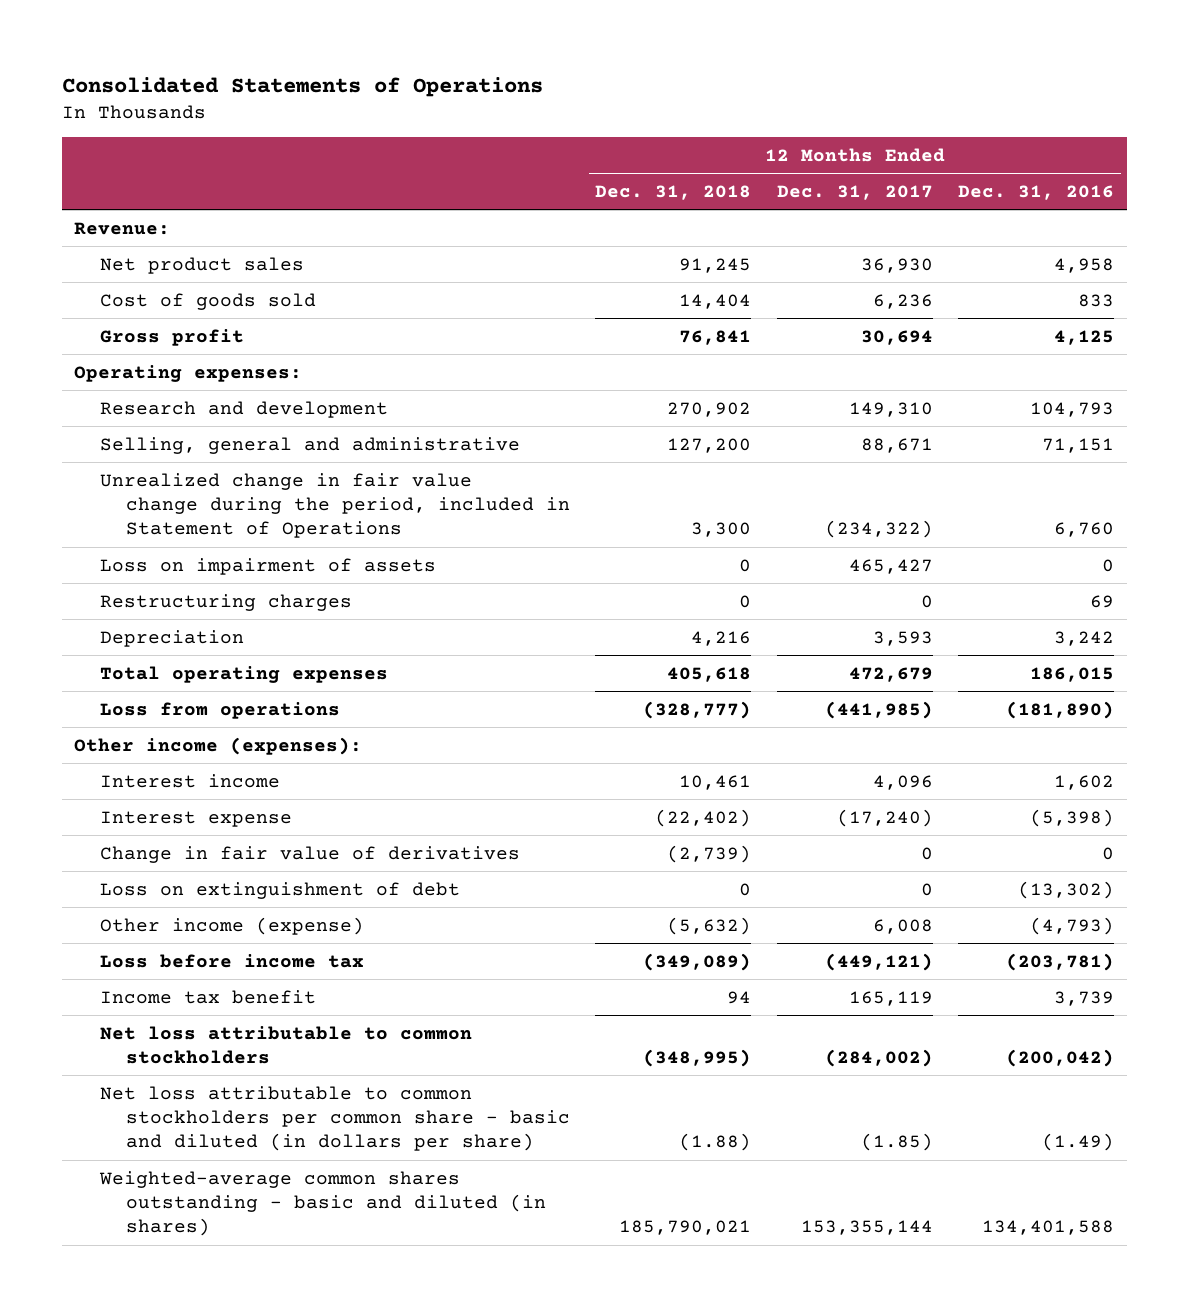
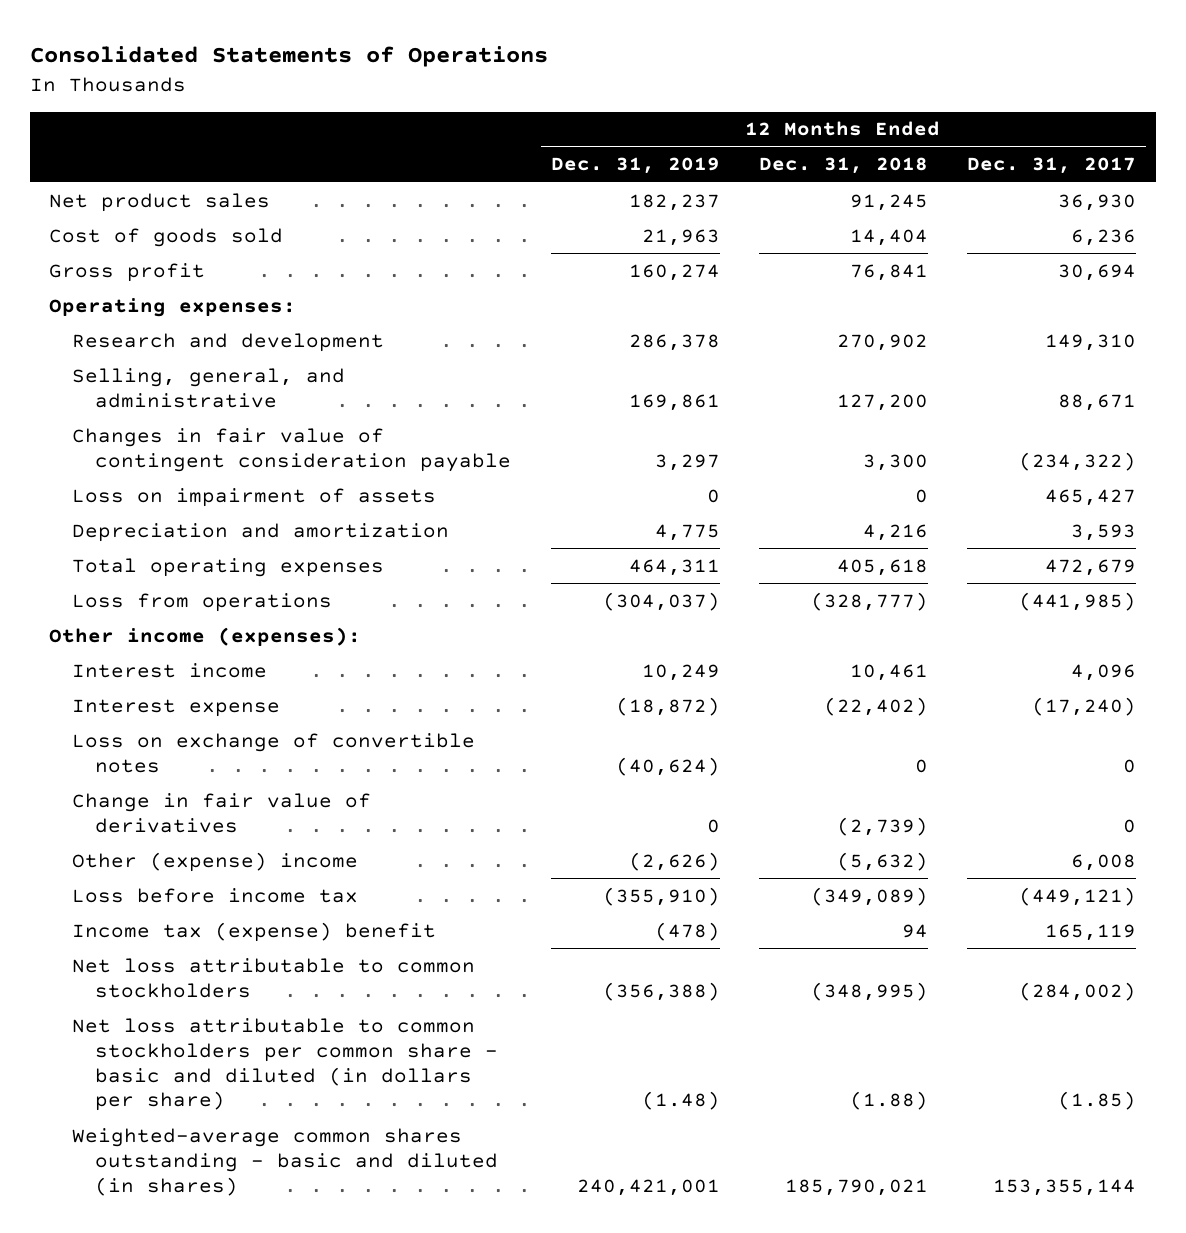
[958,185,1115,201] Dec. 31, 2016 -> none
none -> [550,157,720,175] Dec. 31, 2019
[74,221,171,235] Revenue: -> none
[100,436,521,454] Selling, general and administrative -> [72,367,346,408] Selling, general, and administrative
[100,472,570,539] Unrealized change in fair value change during the period, included in Statement of Operations -> [72,427,512,472] Changes in fair value of contingent consideration payable
[100,593,353,611] Restructuring charges -> none
[100,629,245,647] Depreciation -> [72,522,450,542] Depreciation and amortization
none -> [72,732,476,773] Loss on exchange of convertible notes
[100,881,461,899] Loss on extinguishment of debt -> none
[100,916,365,935] Other income (expense) -> [72,851,359,872] Other (expense) income
[100,989,317,1004] Income tax benefit -> [72,921,437,942] Income tax (expense) benefit

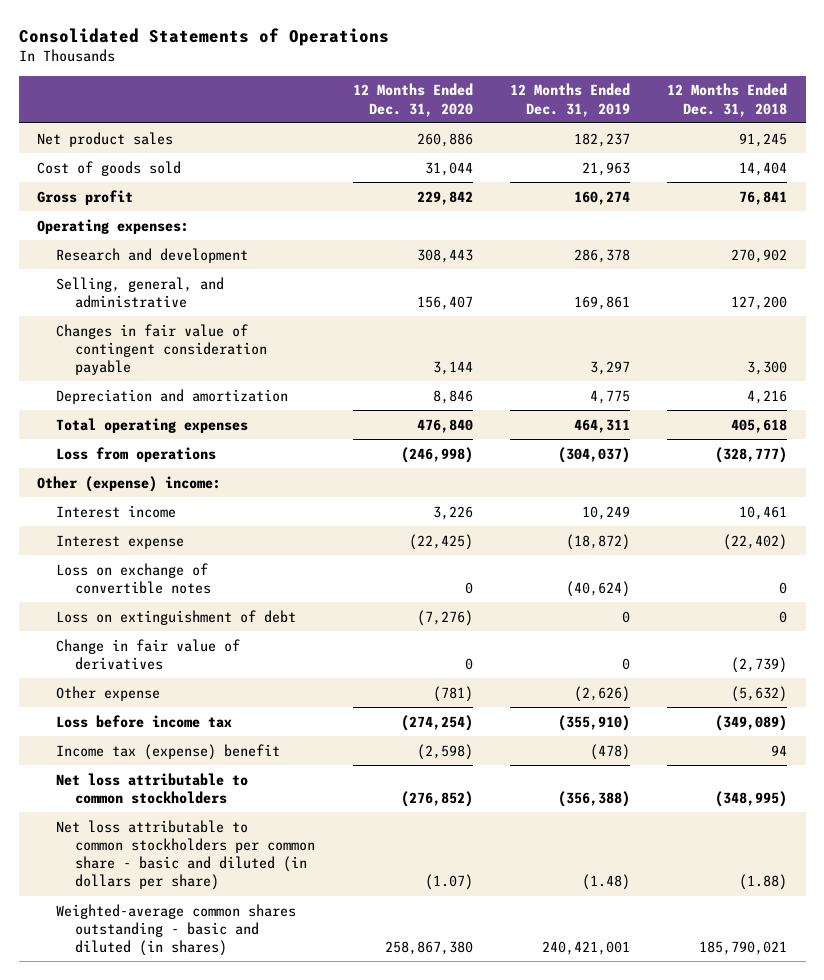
[967,157,1137,175] Dec. 31, 2017 -> none
none -> [352,83,473,117] 12 Months Ended Dec. 31, 2020
[72,487,437,507] Loss on impairment of assets -> none
[49,626,362,646] Other income (expenses): -> [37,475,222,492] Other (expense) income:
none -> [56,609,297,625] Loss on extinguishment of debt
[72,851,359,872] Other (expense) income -> [56,685,161,701] Other expense

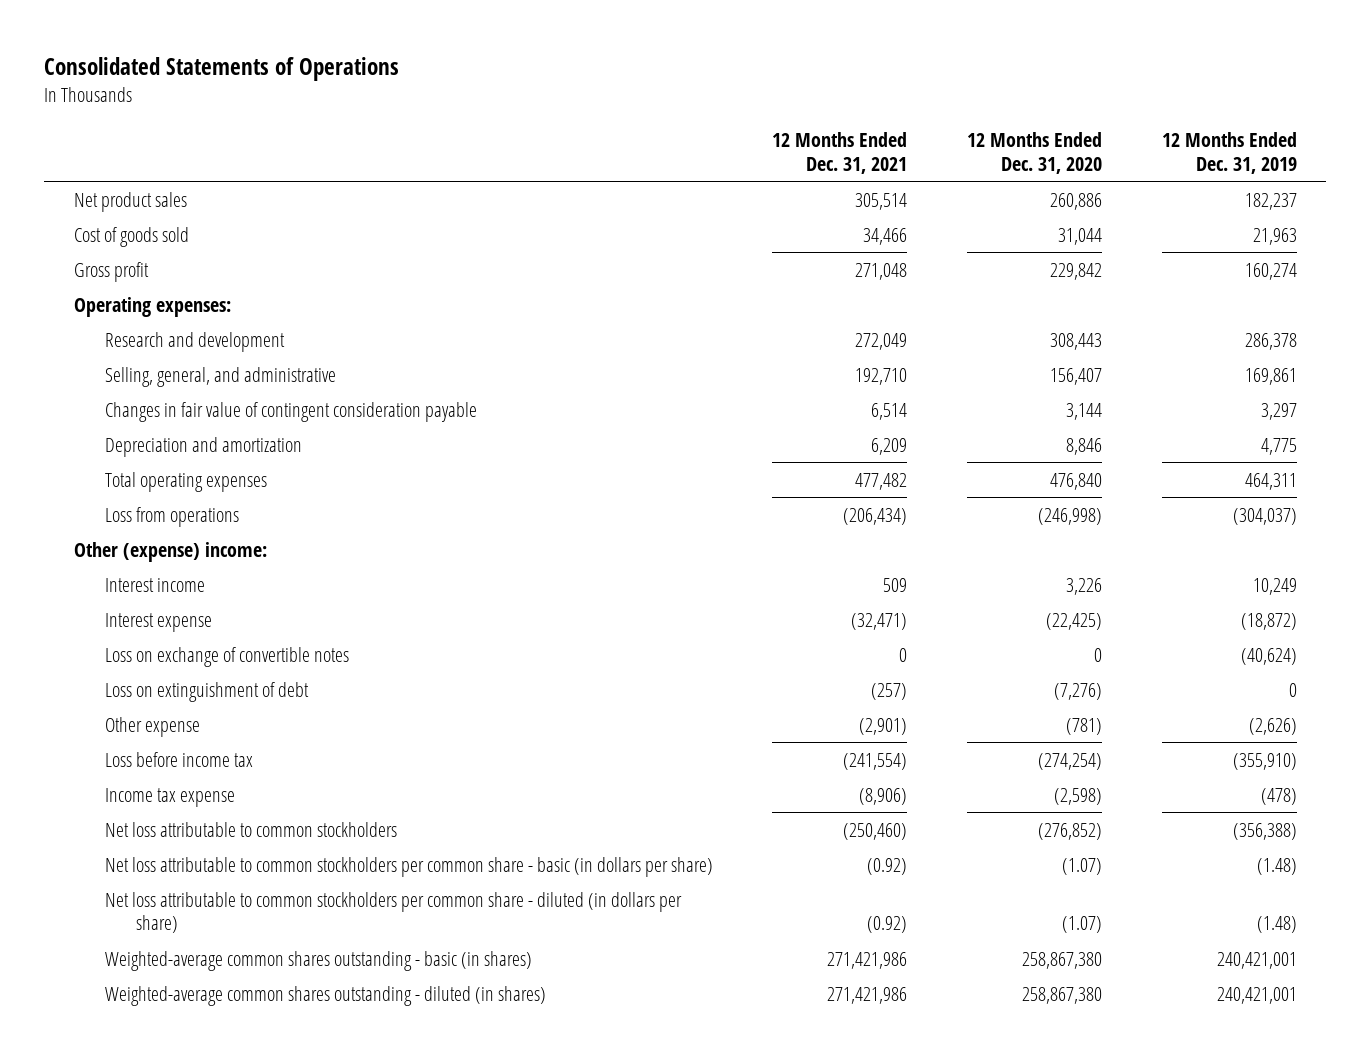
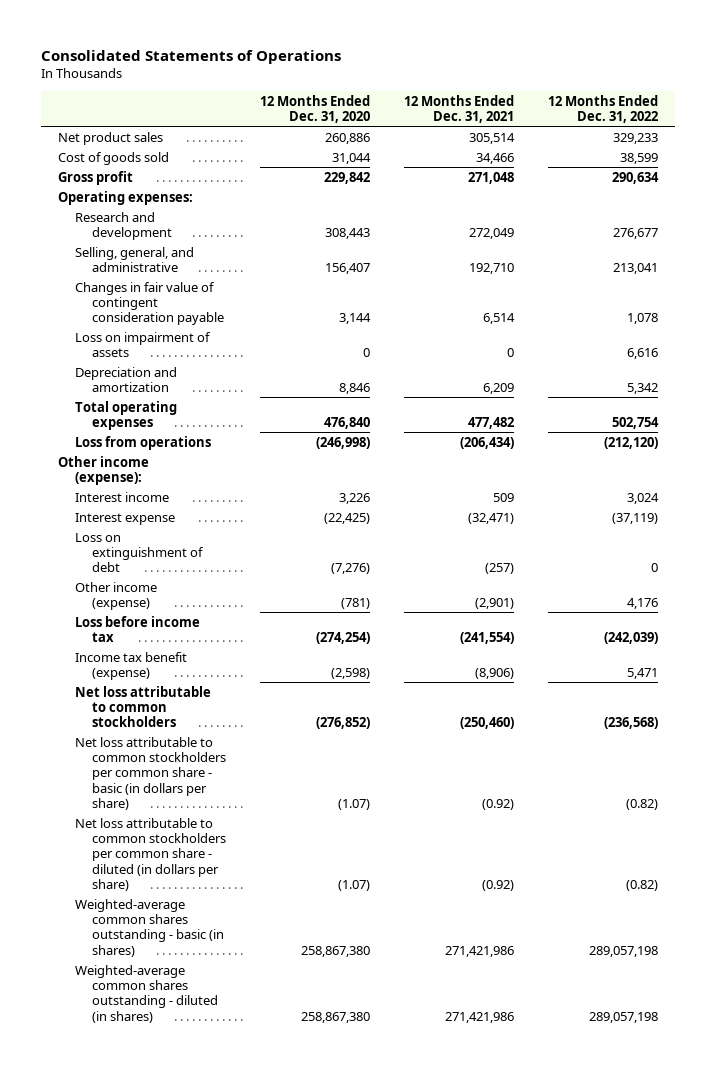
[1161,132,1297,174] 12 Months Ended Dec. 31, 2019 -> none
none -> [548,94,659,124] 12 Months Ended Dec. 31, 2022
none -> [74,331,211,357] Loss on impairment of assets
[73,541,267,562] Other (expense) income: -> [57,455,149,485] Other income (expense):
[104,646,349,667] Loss on exchange of convertible notes -> none
[104,716,200,737] Other expense -> [74,581,157,610] Other income (expense)
[104,787,235,807] Income tax expense -> [74,651,187,680] Income tax benefit (expense)

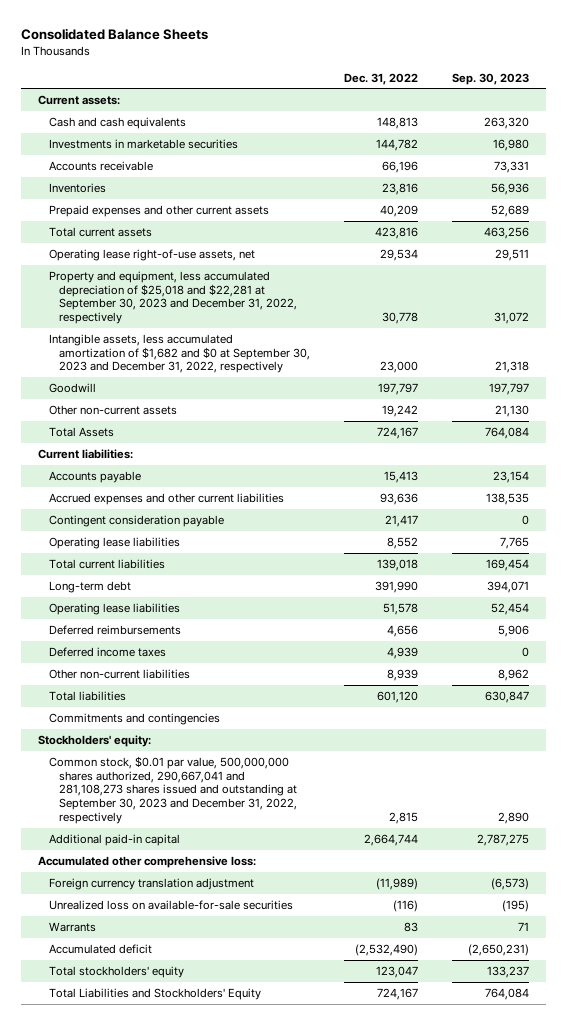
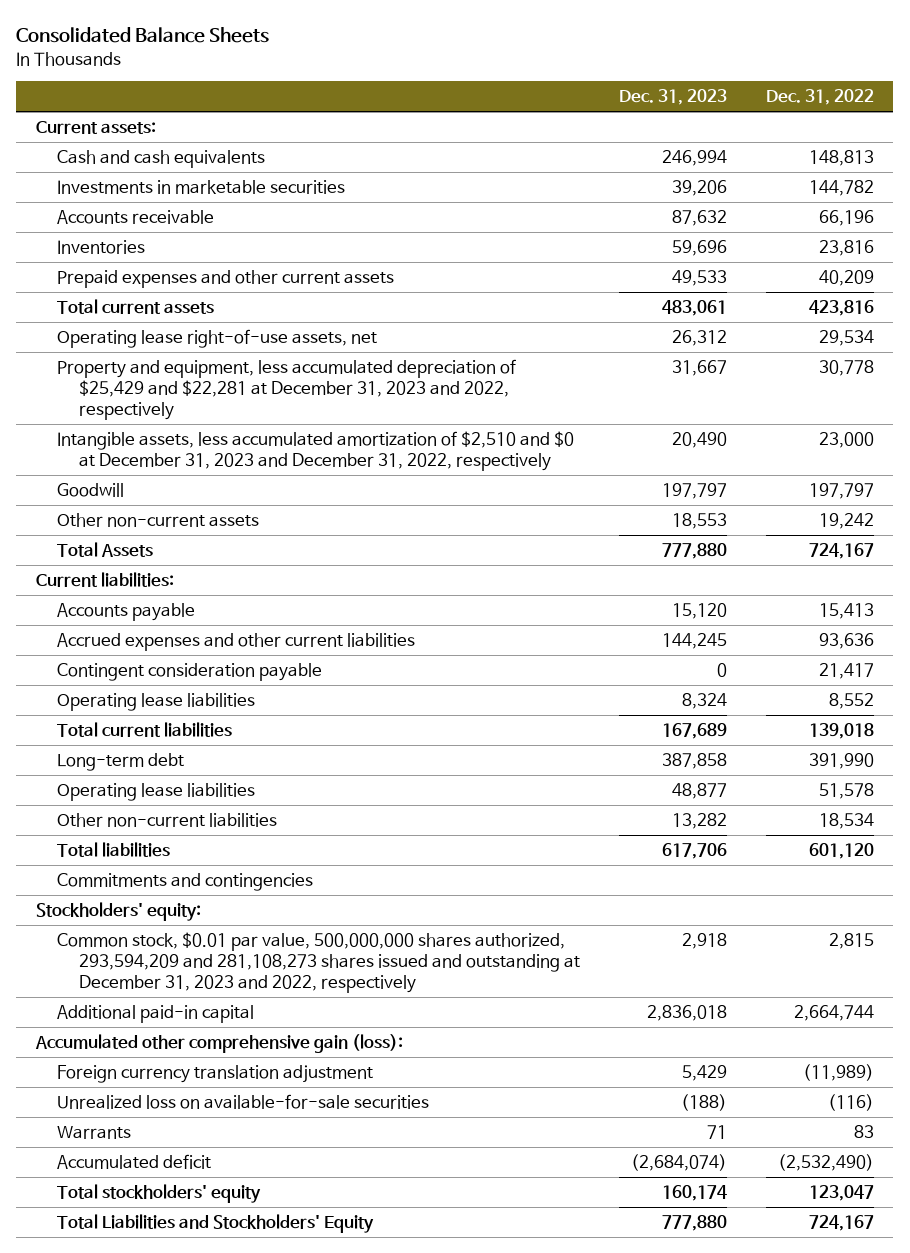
[452,72,530,85] Sep. 30, 2023 -> none
none -> [618,89,727,106] Dec. 31, 2023
[48,271,298,325] Property and equipment, less accumulated depreciation of $25,018 and $22,281 at September 30, 2023 and December 31, 2022, respectively -> [57,358,517,420] Property and equipment, less accumulated depreciation of $25,429 and $22,281 at December 31, 2023 and 2022, respectively
[48,334,311,374] Intangible assets, less accumulated amortization of $1,682 and $0 at September 30, 2023 and December 31, 2022, respectively -> [57,430,575,471] Intangible assets, less accumulated amortization of $2,510 and $0 at December 31, 2023 and December 31, 2022, respectively
[48,625,181,636] Deferred reimbursements -> none
[48,647,166,658] Deferred income taxes -> none
[387,669,419,682] 8,939 -> [818,812,874,829] 18,534
[48,756,298,824] Common stock, $0.01 par value, 500,000,000 shares authorized, 290,667,041 and 281,108,273 shares issued and outstanding at September 30, 2023 and December 31, 2022, respectively -> [57,931,580,993] Common stock, $0.01 par value, 500,000,000 shares authorized, 293,594,209 and 281,108,273 shares issued and outstanding at December 31, 2023 and 2022, respectively
[37,856,256,869] Accumulated other comprehensive loss: -> [34,1033,403,1053] Accumulated other comprehensive gain (loss):

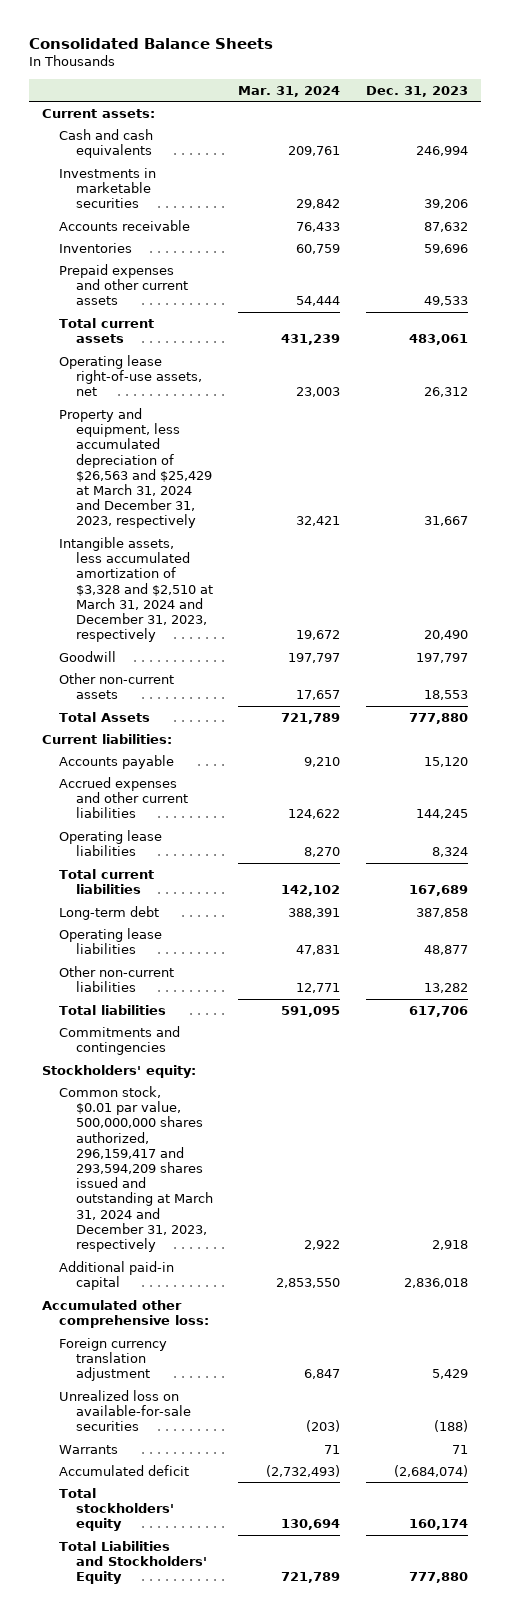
[765,89,874,106] Dec. 31, 2022 -> none
none -> [238,85,341,97] Mar. 31, 2024
[57,358,517,420] Property and equipment, less accumulated depreciation of $25,429 and $22,281 at December 31, 2023 and 2022, respectively -> [58,407,212,529] Property and equipment, less accumulated depreciation of $26,563 and $25,429 at March 31, 2024 and December 31, 2023, respectively
[57,430,575,471] Intangible assets, less accumulated amortization of $2,510 and $0 at December 31, 2023 and December 31, 2022, respectively -> [58,536,213,643] Intangible assets, less accumulated amortization of $3,328 and $2,510 at March 31, 2024 and December 31, 2023, respectively
[57,662,323,681] Contingent consideration payable -> none
[57,931,580,993] Common stock, $0.01 par value, 500,000,000 shares authorized, 293,594,209 and 281,108,273 shares issued and outstanding at December 31, 2023 and 2022, respectively -> [58,1085,213,1253] Common stock, $0.01 par value, 500,000,000 shares authorized, 296,159,417 and 293,594,209 shares issued and outstanding at March 31, 2024 and December 31, 2023, respectively
[34,1033,403,1053] Accumulated other comprehensive gain (loss): -> [41,1299,209,1329] Accumulated other comprehensive loss:

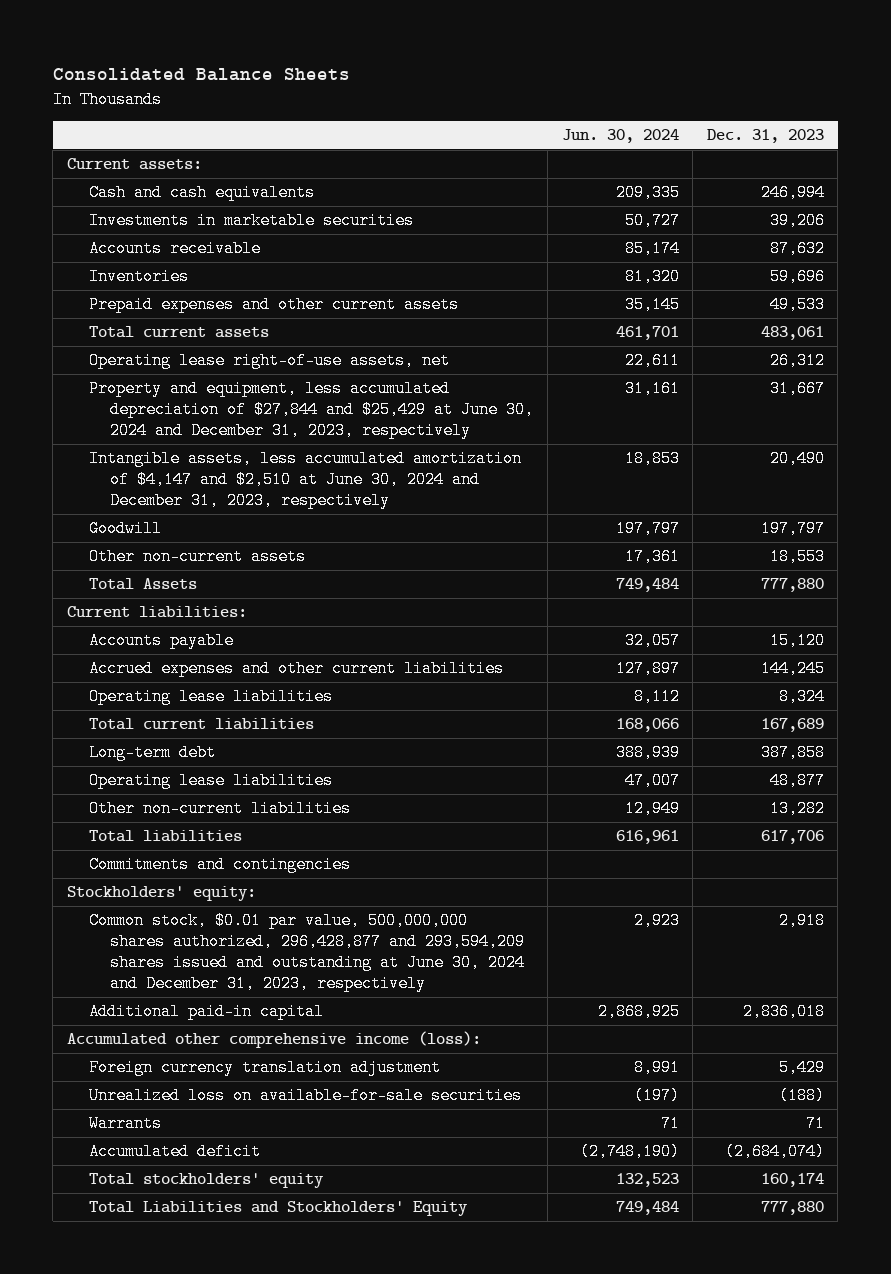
[238,85,341,97] Mar. 31, 2024 -> none
none -> [561,129,679,144] Jun. 30, 2024
[58,407,212,529] Property and equipment, less accumulated depreciation of $26,563 and $25,429 at March 31, 2024 and December 31, 2023, respectively -> [88,380,535,440] Property and equipment, less accumulated depreciation of $27,844 and $25,429 at June 30, 2024 and December 31, 2023, respectively
[58,536,213,643] Intangible assets, less accumulated amortization of $3,328 and $2,510 at March 31, 2024 and December 31, 2023, respectively -> [88,450,522,510] Intangible assets, less accumulated amortization of $4,147 and $2,510 at June 30, 2024 and December 31, 2023, respectively
[58,1085,213,1253] Common stock, $0.01 par value, 500,000,000 shares authorized, 296,159,417 and 293,594,209 shares issued and outstanding at March 31, 2024 and December 31, 2023, respectively -> [88,912,526,993] Common stock, $0.01 par value, 500,000,000 shares authorized, 296,428,877 and 293,594,209 shares issued and outstanding at June 30, 2024 and December 31, 2023, respectively
[41,1299,209,1329] Accumulated other comprehensive loss: -> [66,1031,481,1049] Accumulated other comprehensive income (loss):

